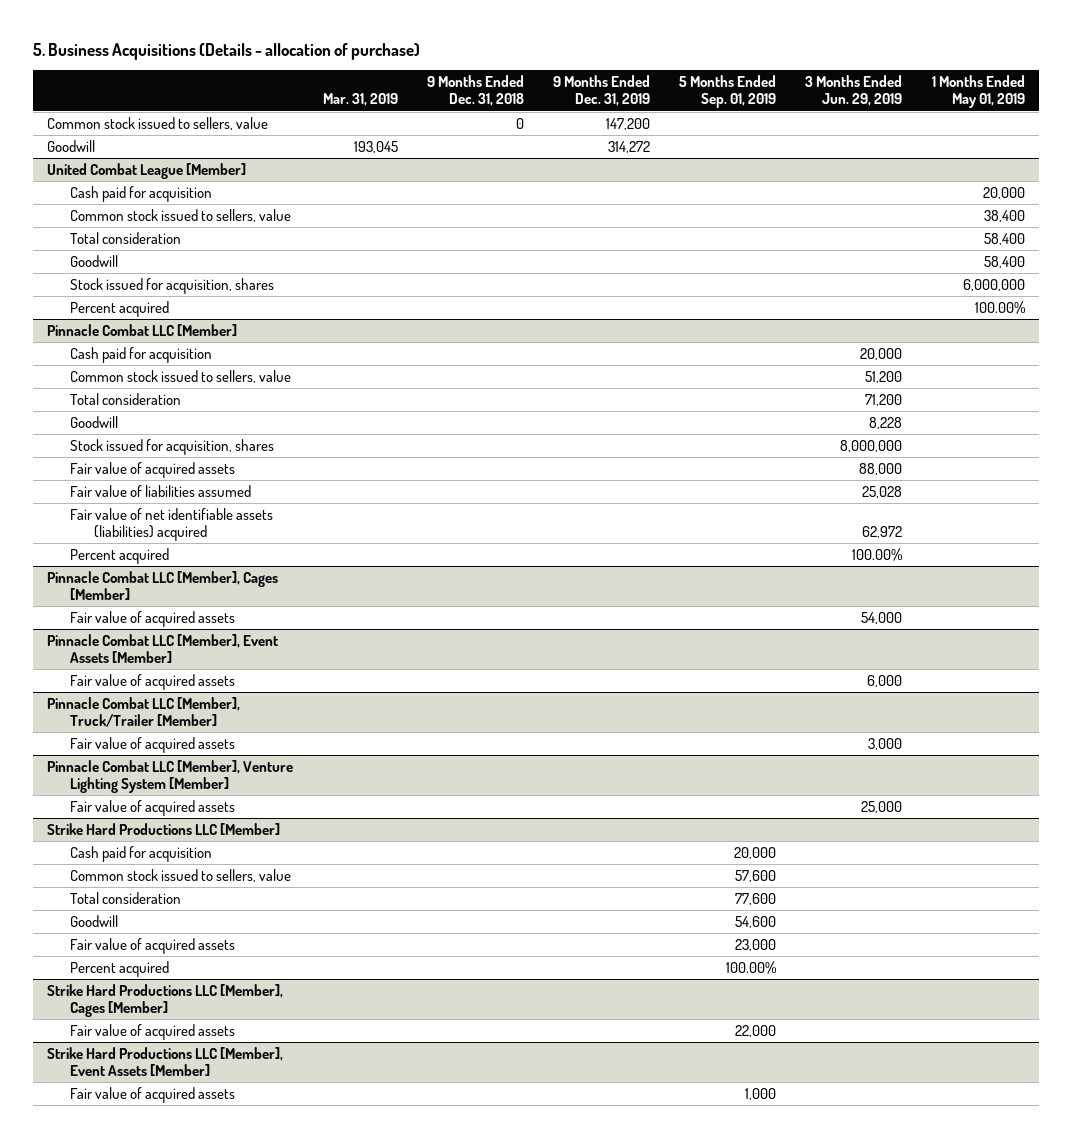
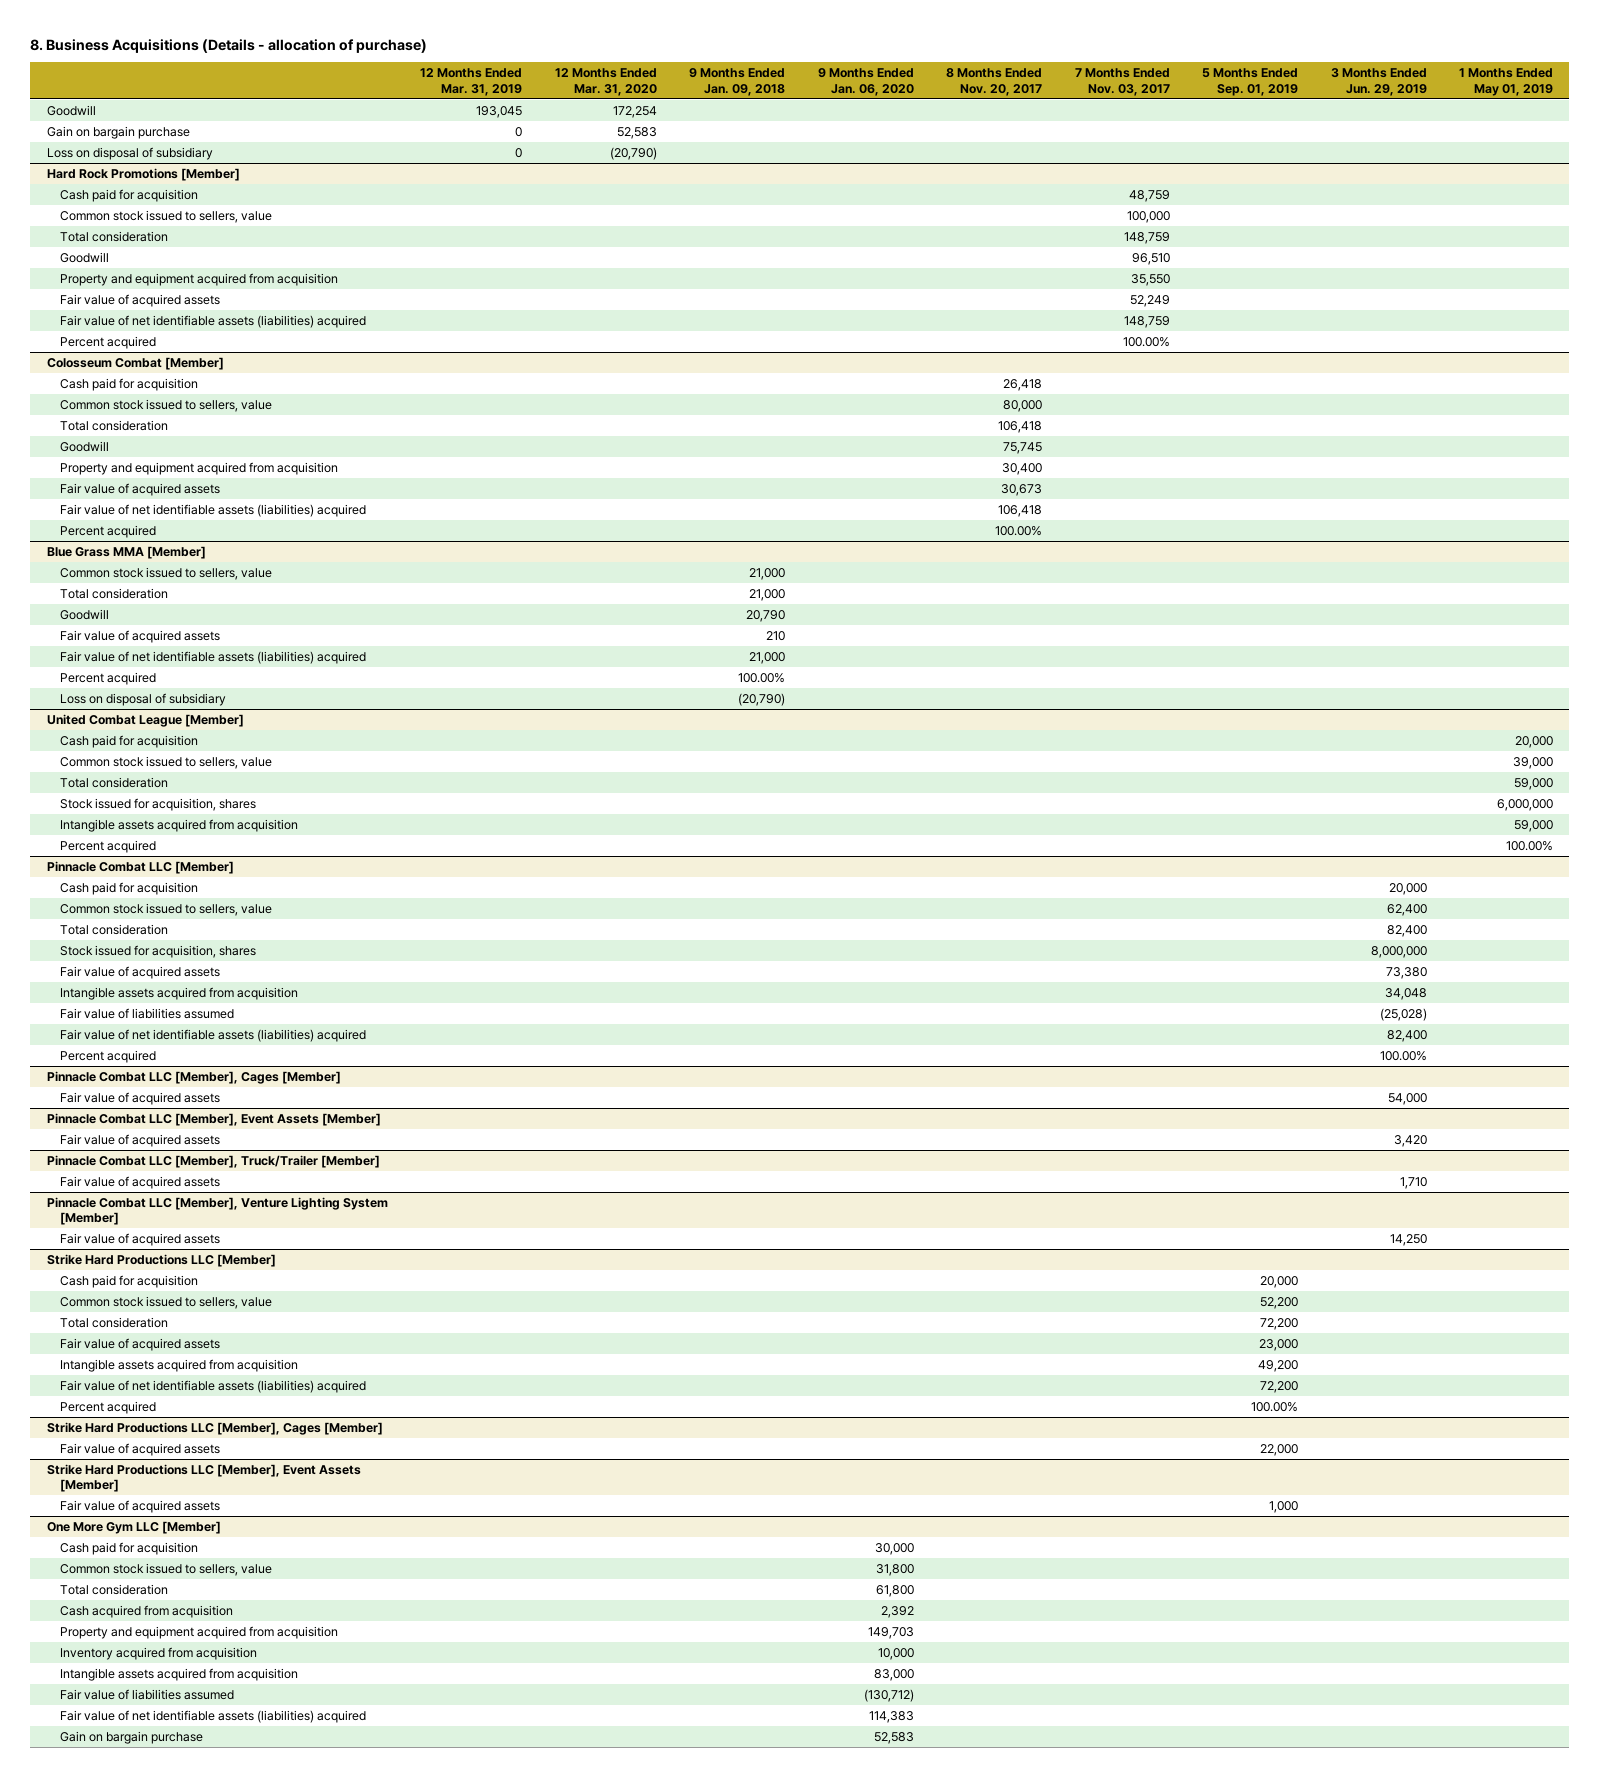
[32,42,420,60] 5. Business Acquisitions (Details - allocation of purchase) -> [30,38,428,53] 8. Business Acquisitions (Details - allocation of purchase)
[322,93,398,107] Mar. 31, 2019 -> none
[426,75,524,107] 9 Months Ended Dec. 31, 2018 -> none
[553,75,651,107] 9 Months Ended Dec. 31, 2019 -> none
none -> [420,68,523,96] 12 Months Ended Mar. 31, 2019
none -> [554,68,657,96] 12 Months Ended Mar. 31, 2020
none -> [689,68,786,96] 9 Months Ended Jan. 09, 2018
none -> [817,68,914,96] 9 Months Ended Jan. 06, 2020
none -> [946,68,1043,96] 8 Months Ended Nov. 20, 2017
none -> [1074,68,1170,96] 7 Months Ended Nov. 03, 2017
[47,117,269,131] Common stock issued to sellers, value -> none
none -> [46,125,190,139] Gain on bargain purchase
none -> [46,146,213,160] Loss on disposal of subsidiary
none -> [46,167,240,181] Hard Rock Promotions [Member]
none -> [59,188,198,202] Cash paid for acquisition
none -> [59,209,272,223] Common stock issued to sellers, value
none -> [59,230,168,242] Total consideration
none -> [59,251,109,263] Goodwill
none -> [59,272,338,286] Property and equipment acquired from acquisition
none -> [59,293,220,307] Fair value of acquired assets
none -> [59,314,366,328] Fair value of net identifiable assets (liabilities) acquired
none -> [59,335,156,349] Percent acquired
none -> [46,356,224,370] Colosseum Combat [Member]
none -> [59,377,198,391] Cash paid for acquisition
none -> [59,398,272,412] Common stock issued to sellers, value
none -> [59,419,168,431] Total consideration
none -> [59,440,109,452] Goodwill
none -> [59,461,338,475] Property and equipment acquired from acquisition
none -> [59,482,220,496] Fair value of acquired assets
none -> [59,503,366,517] Fair value of net identifiable assets (liabilities) acquired
none -> [59,524,156,538] Percent acquired
none -> [46,545,206,559] Blue Grass MMA [Member]
none -> [59,566,272,580] Common stock issued to sellers, value
none -> [59,587,168,599] Total consideration
none -> [59,608,109,620] Goodwill
none -> [59,629,220,643] Fair value of acquired assets
none -> [59,650,366,664] Fair value of net identifiable assets (liabilities) acquired
none -> [59,671,156,685] Percent acquired
none -> [59,692,226,706] Loss on disposal of subsidiary
[70,255,119,268] Goodwill -> none
[983,210,1025,223] 38,400 -> [1513,756,1554,769] 39,000
[983,233,1025,246] 58,400 -> [1514,777,1554,790] 59,000
none -> [59,818,298,832] Intangible assets acquired from acquisition
[70,416,119,429] Goodwill -> none
[865,371,903,384] 51,200 -> [1386,903,1427,916] 62,400
[865,394,903,407] 71,200 -> [1386,924,1427,937] 82,400
[859,463,903,476] 88,000 -> [1385,966,1427,979] 73,380
none -> [59,986,298,1000] Intangible assets acquired from acquisition
[862,486,903,499] 25,028 -> [1379,1007,1427,1021] (25,028)
[862,526,903,539] 62,972 -> [1386,1029,1427,1042] 82,400
[867,675,903,688] 6,000 -> [1393,1134,1427,1147] 3,420
[868,738,903,751] 3,000 -> [1399,1176,1427,1189] 1,710
[861,801,903,814] 25,000 -> [1389,1233,1427,1246] 14,250
[70,915,119,928] Goodwill -> none
[735,870,777,883] 57,600 -> [1260,1296,1299,1309] 52,200
[735,893,777,906] 77,600 -> [1260,1317,1299,1330] 72,200
none -> [59,1358,298,1372] Intangible assets acquired from acquisition
none -> [59,1379,366,1393] Fair value of net identifiable assets (liabilities) acquired
none -> [46,1520,221,1534] One More Gym LLC [Member]
none -> [59,1541,198,1555] Cash paid for acquisition
none -> [59,1562,272,1576] Common stock issued to sellers, value
none -> [59,1583,168,1595] Total consideration
none -> [59,1604,233,1618] Cash acquired from acquisition
none -> [59,1625,338,1639] Property and equipment acquired from acquisition
none -> [59,1646,257,1660] Inventory acquired from acquisition
none -> [59,1667,298,1681] Intangible assets acquired from acquisition
none -> [59,1688,234,1700] Fair value of liabilities assumed
none -> [59,1709,366,1723] Fair value of net identifiable assets (liabilities) acquired
none -> [59,1730,203,1744] Gain on bargain purchase

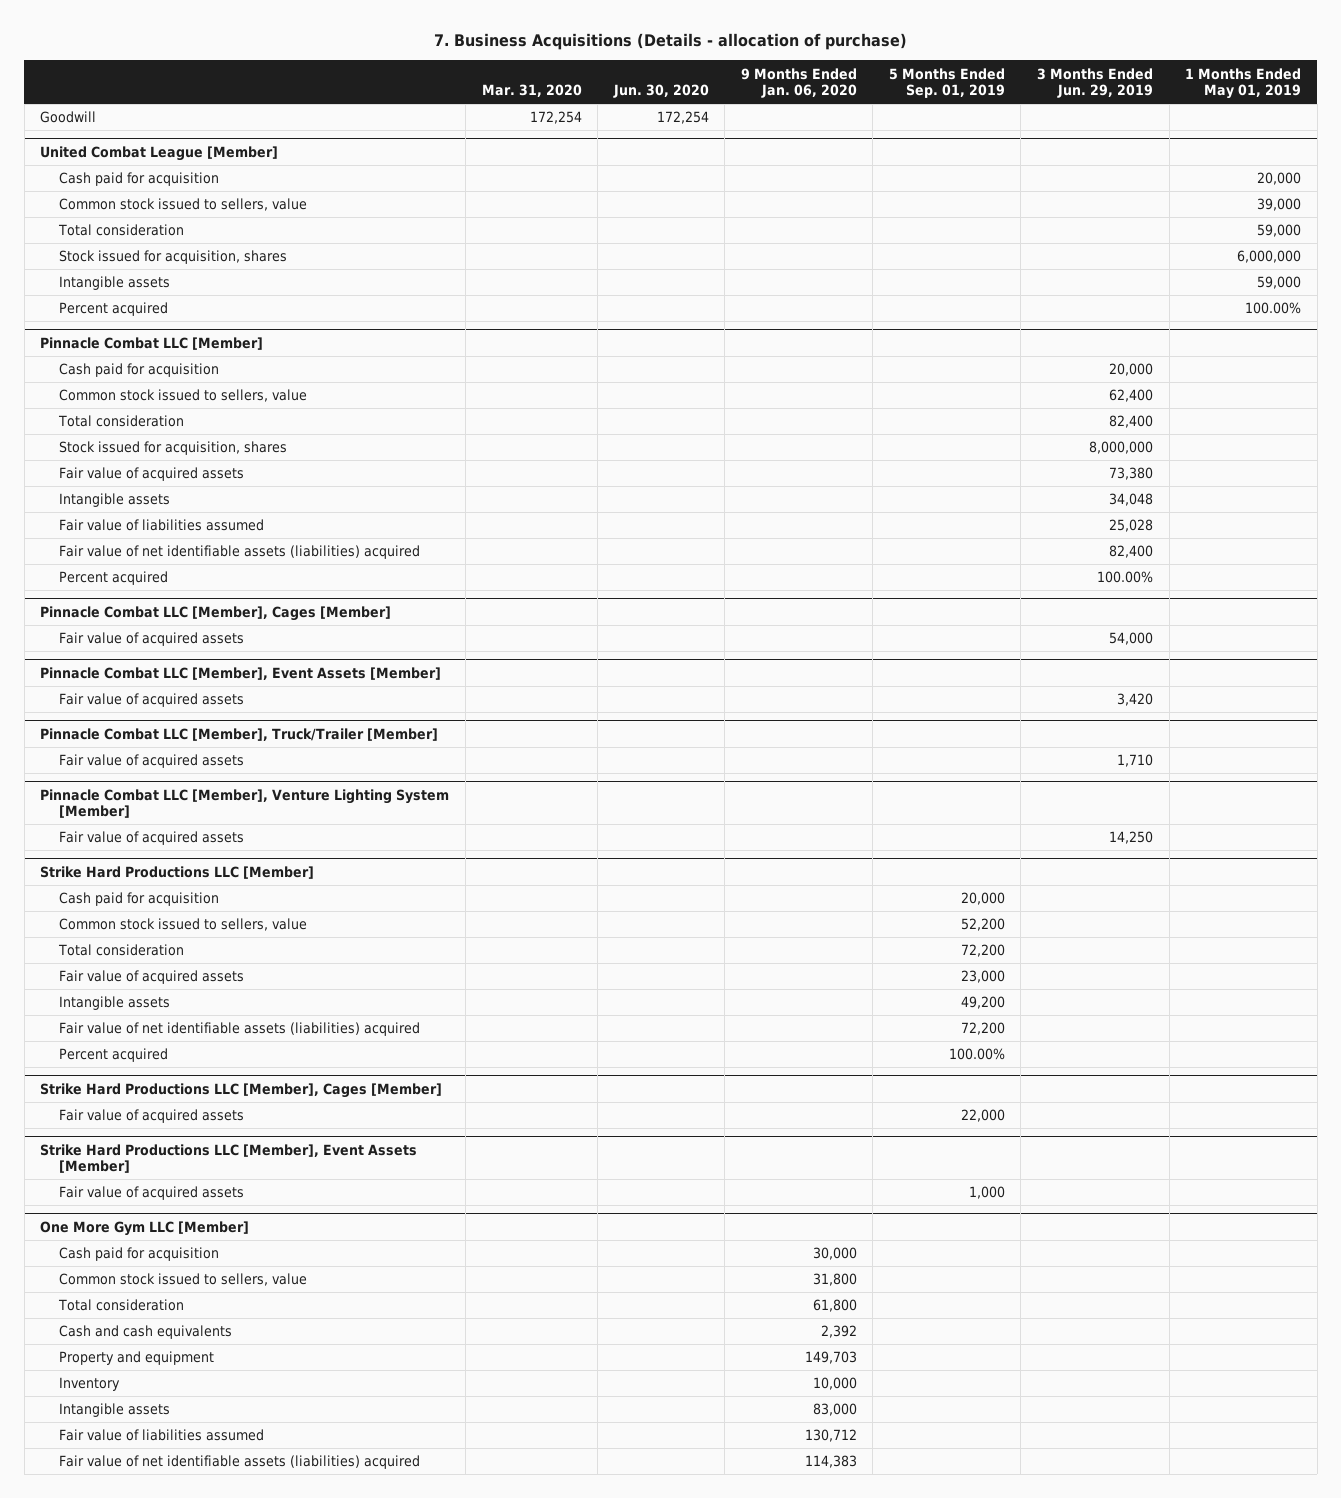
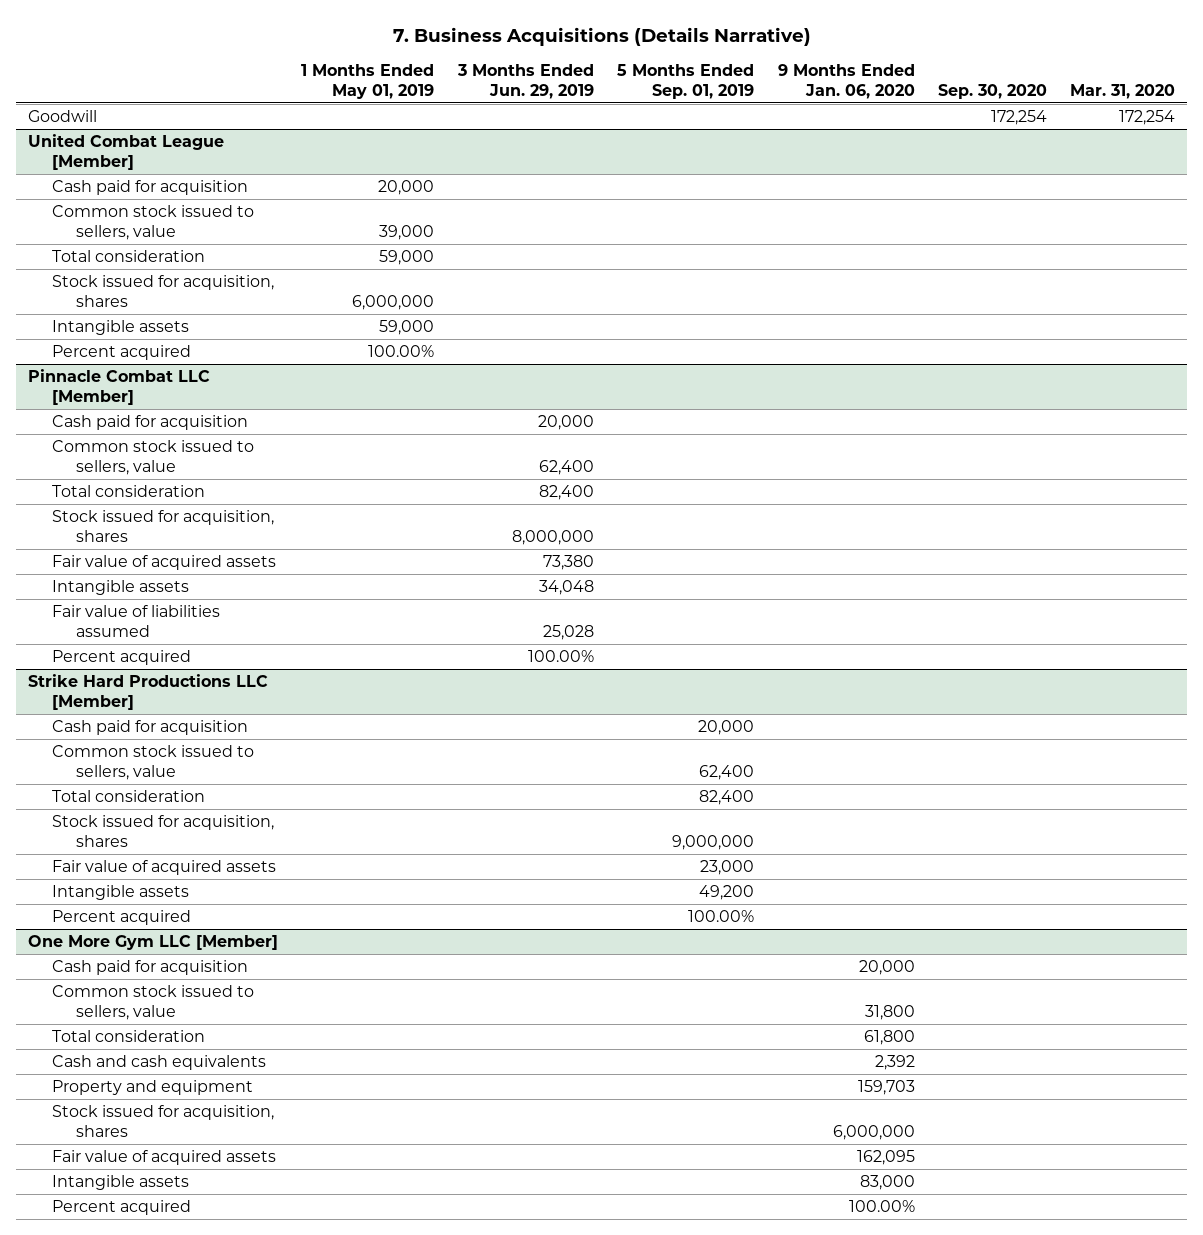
[433,33,907,51] 7. Business Acquisitions (Details - allocation of purchase) -> [392,26,811,46] 7. Business Acquisitions (Details Narrative)
[612,84,709,99] Jun. 30, 2020 -> none
none -> [937,83,1047,99] Sep. 30, 2020
[58,545,420,560] Fair value of net identifiable assets (liabilities) acquired -> none
[40,605,392,621] Pinnacle Combat LLC [Member], Cages [Member] -> none
[58,632,244,647] Fair value of acquired assets -> none
[40,666,442,680] Pinnacle Combat LLC [Member], Event Assets [Member] -> none
[58,693,244,708] Fair value of acquired assets -> none
[40,727,439,741] Pinnacle Combat LLC [Member], Truck/Trailer [Member] -> none
[58,754,244,769] Fair value of acquired assets -> none
[40,788,450,819] Pinnacle Combat LLC [Member], Venture Lighting System [Member] -> none
[58,831,244,846] Fair value of acquired assets -> none
[960,918,1005,932] 52,200 -> [699,765,755,781] 62,400
[960,944,1005,958] 72,200 -> [699,790,755,806] 82,400
none -> [52,815,275,848] Stock issued for acquisition, shares
[58,1022,420,1037] Fair value of net identifiable assets (liabilities) acquired -> none
[40,1082,443,1098] Strike Hard Productions LLC [Member], Cages [Member] -> none
[58,1109,244,1124] Fair value of acquired assets -> none
[40,1143,418,1174] Strike Hard Productions LLC [Member], Event Assets [Member] -> none
[58,1186,244,1201] Fair value of acquired assets -> none
[812,1247,857,1261] 30,000 -> [858,960,915,976] 20,000
[58,1377,120,1392] Inventory -> none
[804,1351,857,1365] 149,703 -> [857,1080,915,1096] 159,703
none -> [52,1105,275,1138] Stock issued for acquisition, shares
none -> [52,1150,277,1166] Fair value of acquired assets
[58,1429,264,1442] Fair value of liabilities assumed -> none
[58,1455,420,1470] Fair value of net identifiable assets (liabilities) acquired -> none
none -> [52,1200,192,1216] Percent acquired

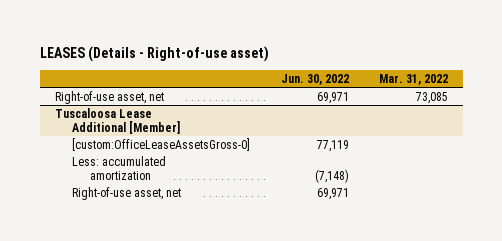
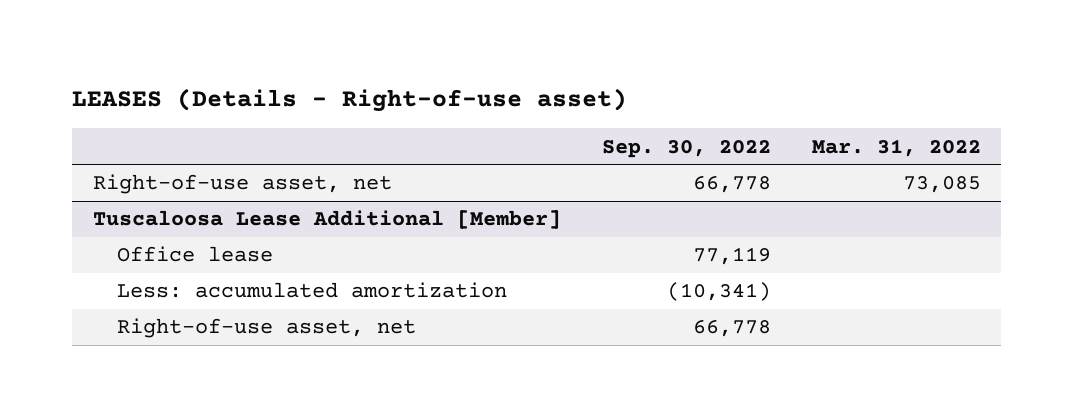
[280,73,349,85] Jun. 30, 2022 -> none
none -> [601,139,771,158] Sep. 30, 2022
[72,137,251,151] [custom:OfficeLeaseAssetsGross-0] -> [117,246,274,263] Office lease

